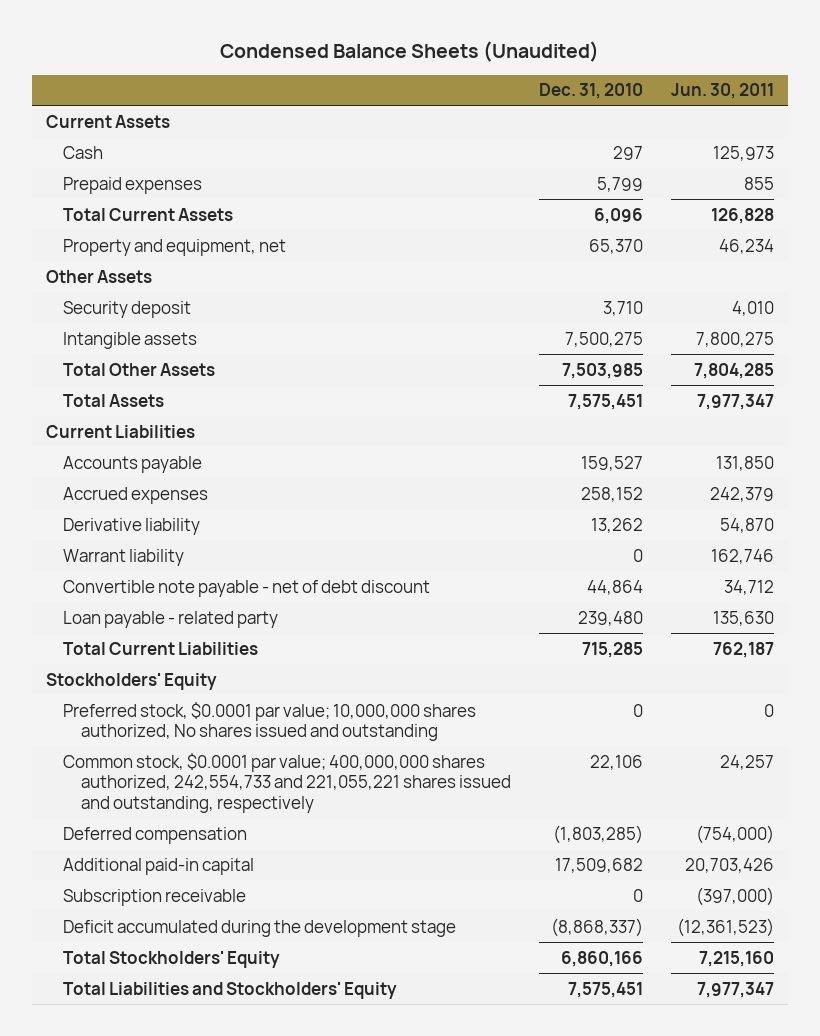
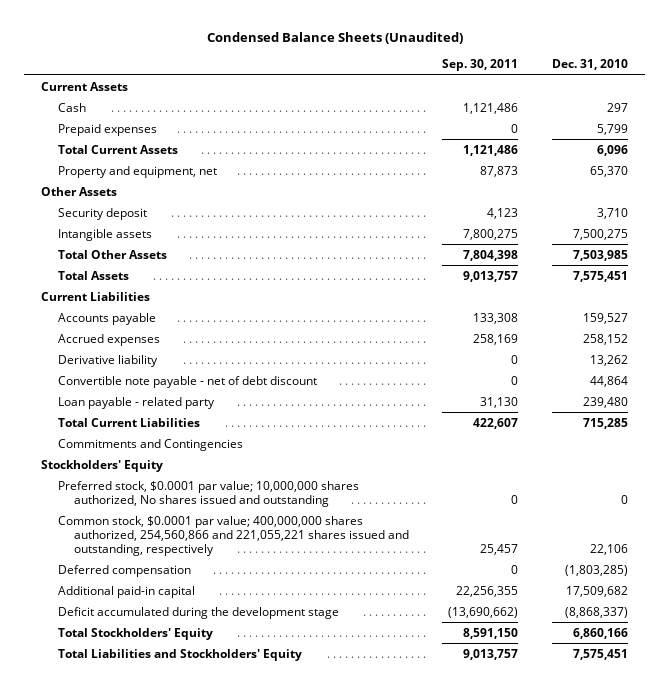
[670,83,774,100] Jun. 30, 2011 -> none
none -> [442,59,519,72] Sep. 30, 2011
[63,548,185,566] Warrant liability -> none
none -> [57,438,243,451] Commitments and Contingencies
[63,752,512,813] Common stock, $0.0001 par value; 400,000,000 shares authorized, 242,554,733 and 221,055,221 shares issued and outstanding, respectively -> [57,515,410,556] Common stock, $0.0001 par value; 400,000,000 shares authorized, 254,560,866 and 221,055,221 shares issued and outstanding, respectively
[63,888,247,906] Subscription receivable -> none

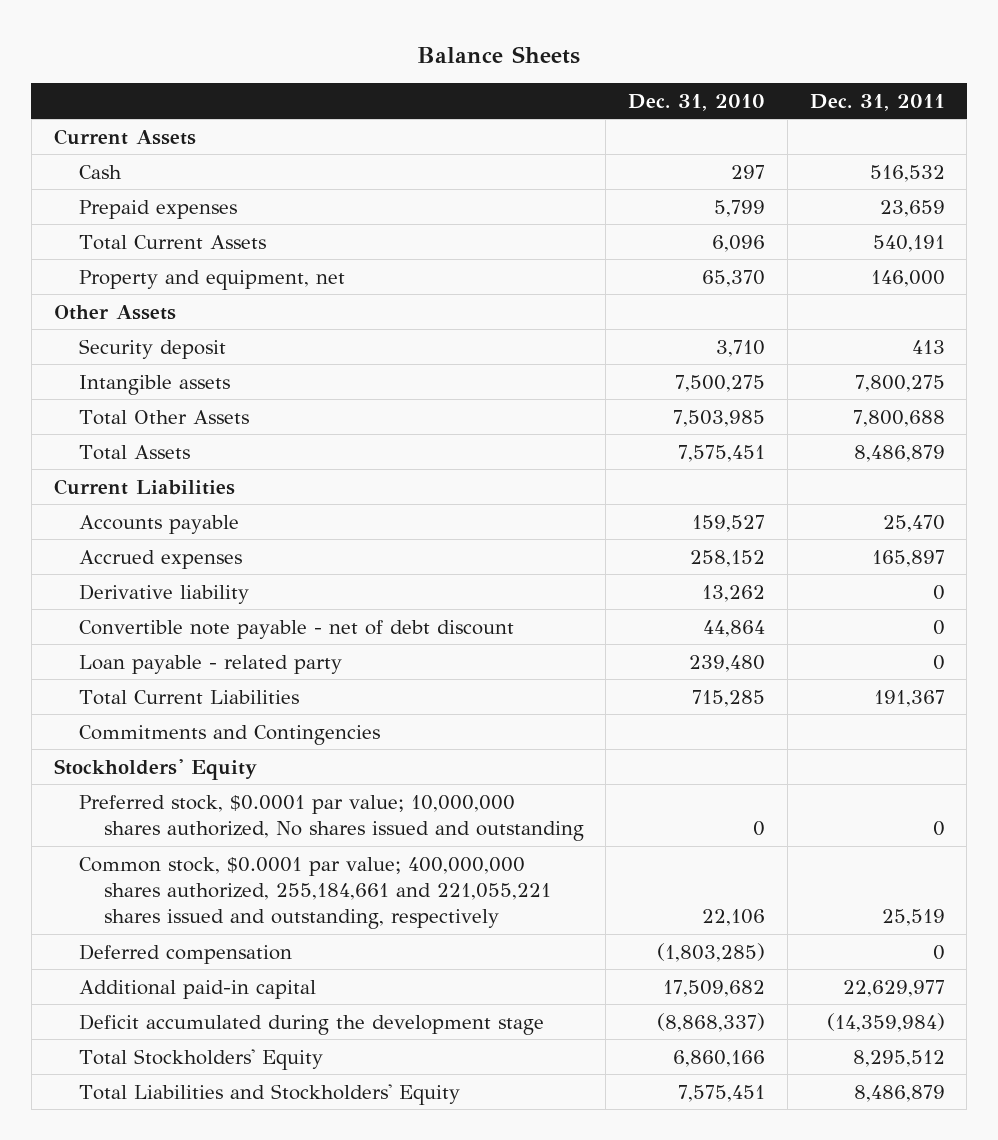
[206,32,463,45] Condensed Balance Sheets (Unaudited) -> [417,45,581,64] Balance Sheets
[442,59,519,72] Sep. 30, 2011 -> none
none -> [809,93,945,111] Dec. 31, 2011
[57,515,410,556] Common stock, $0.0001 par value; 400,000,000 shares authorized, 254,560,866 and 221,055,221 shares issued and outstanding, respectively -> [78,856,551,930] Common stock, $0.0001 par value; 400,000,000 shares authorized, 255,184,661 and 221,055,221 shares issued and outstanding, respectively

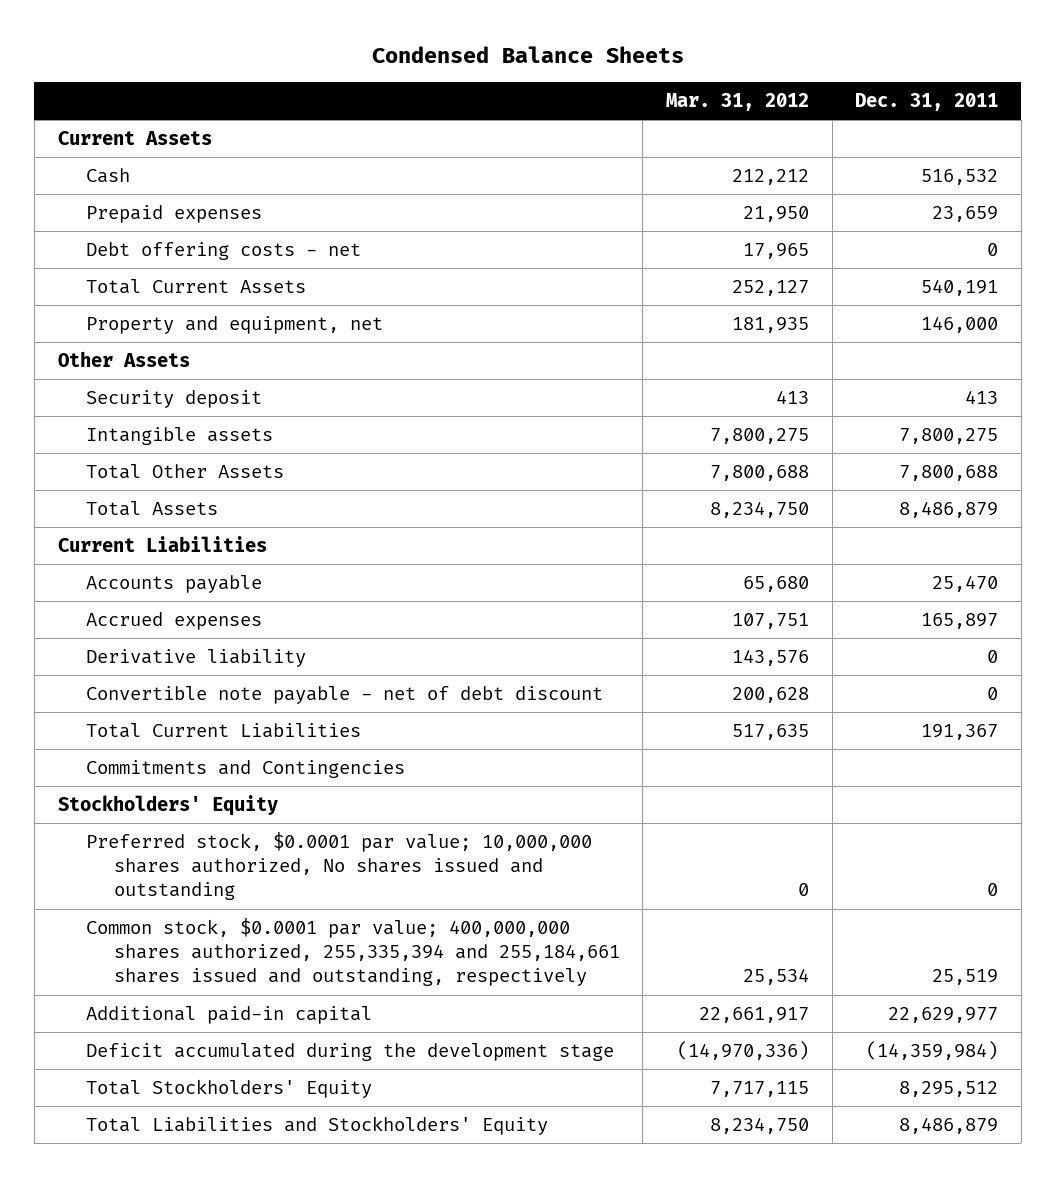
[417,45,581,64] Balance Sheets -> [371,46,684,64] Condensed Balance Sheets
[628,93,766,111] Dec. 31, 2010 -> none
none -> [665,92,809,111] Mar. 31, 2012
none -> [85,242,361,261] Debt offering costs - net
[78,654,342,674] Loan payable - related party -> none
[78,943,292,964] Deferred compensation -> none
[78,856,551,930] Common stock, $0.0001 par value; 400,000,000 shares authorized, 255,184,661 and 221,055,221 shares issued and outstanding, respectively -> [85,918,620,987] Common stock, $0.0001 par value; 400,000,000 shares authorized, 255,335,394 and 255,184,661 shares issued and outstanding, respectively

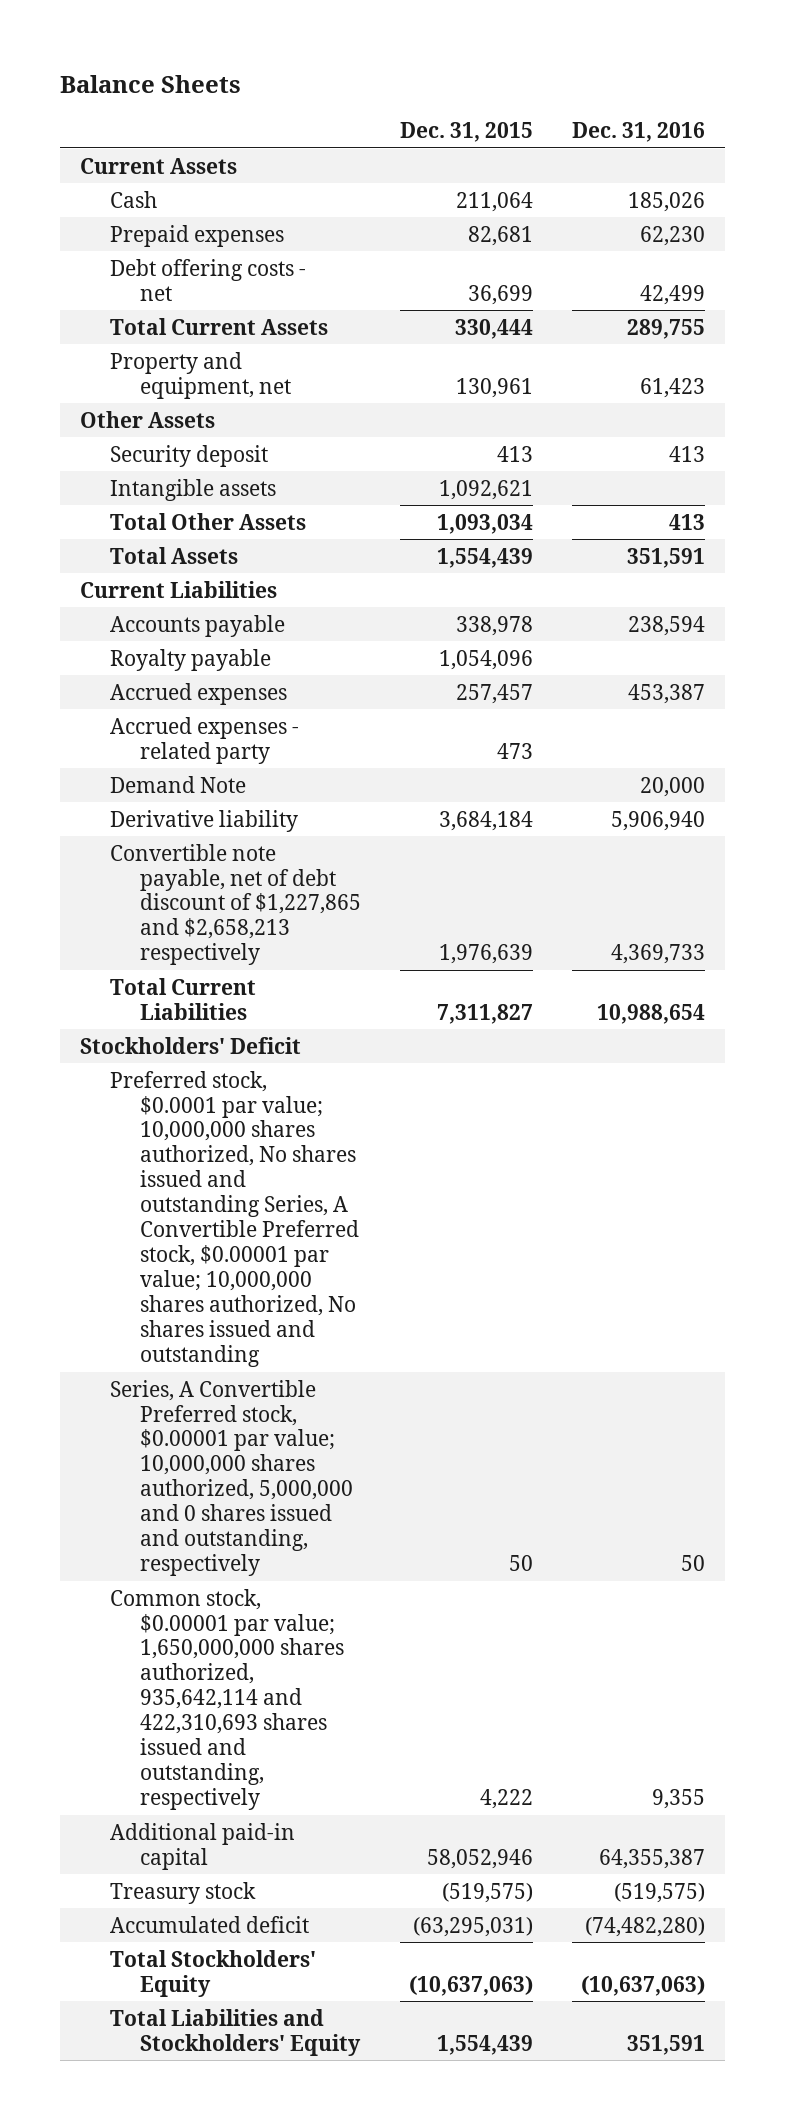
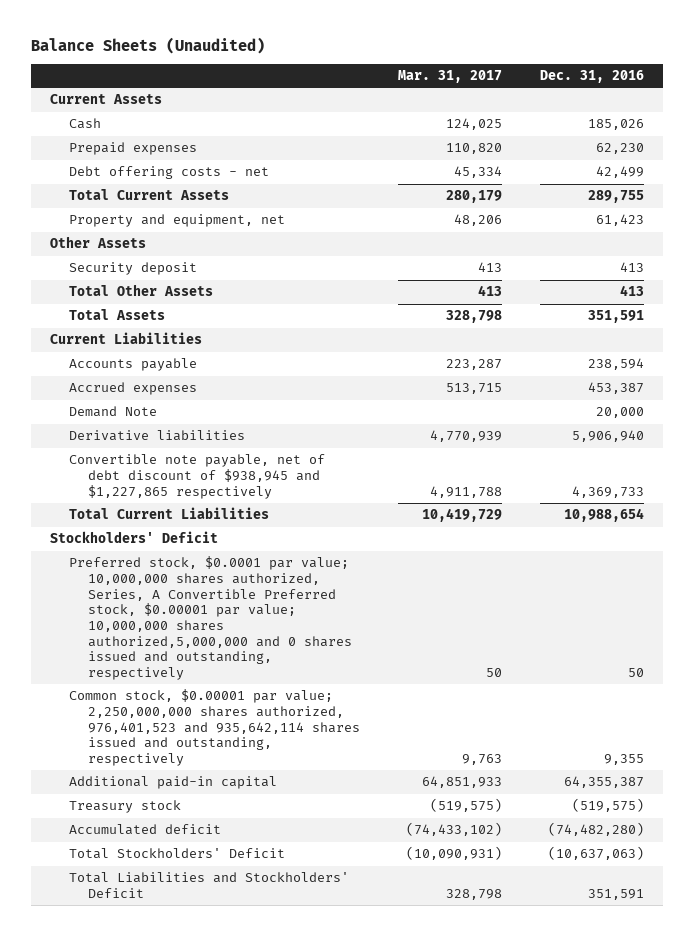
[60,74,242,93] Balance Sheets -> [30,36,265,54] Balance Sheets (Unaudited)
[400,122,534,143] Dec. 31, 2015 -> none
none -> [398,70,503,84] Mar. 31, 2017
[109,478,276,501] Intangible assets -> none
[109,648,271,671] Royalty payable -> none
[109,716,299,764] Accrued expenses - related party -> none
[109,809,298,832] Derivative liability -> [68,430,245,442] Derivative liabilities
[109,843,362,966] Convertible note payable, net of debt discount of $1,227,865 and $2,658,213 respectively -> [68,454,325,499] Convertible note payable, net of debt discount of $938,945 and $1,227,865 respectively
[109,1070,360,1367] Preferred stock, $0.0001 par value; 10,000,000 shares authorized, No shares issued and outstanding Series, A Convertible Preferred stock, $0.00001 par value; 10,000,000 shares authorized, No shares issued and outstanding -> none
[109,1379,354,1577] Series, A Convertible Preferred stock, $0.00001 par value; 10,000,000 shares authorized, 5,000,000 and 0 shares issued and outstanding, respectively -> [68,556,352,681] Preferred stock, $0.0001 par value; 10,000,000 shares authorized, Series, A Convertible Preferred stock, $0.00001 par value; 10,000,000 shares authorized,5,000,000 and 0 shares issued and outstanding, respectively
[109,1588,345,1811] Common stock, $0.00001 par value; 1,650,000,000 shares authorized, 935,642,114 and 422,310,693 shares issued and outstanding, respectively -> [68,689,360,767] Common stock, $0.00001 par value; 2,250,000,000 shares authorized, 976,401,523 and 935,642,114 shares issued and outstanding, respectively
[109,1949,316,1997] Total Stockholders' Equity -> [68,848,285,860] Total Stockholders' Deficit
[109,2008,362,2056] Total Liabilities and Stockholders' Equity -> [68,872,349,899] Total Liabilities and Stockholders' Deficit

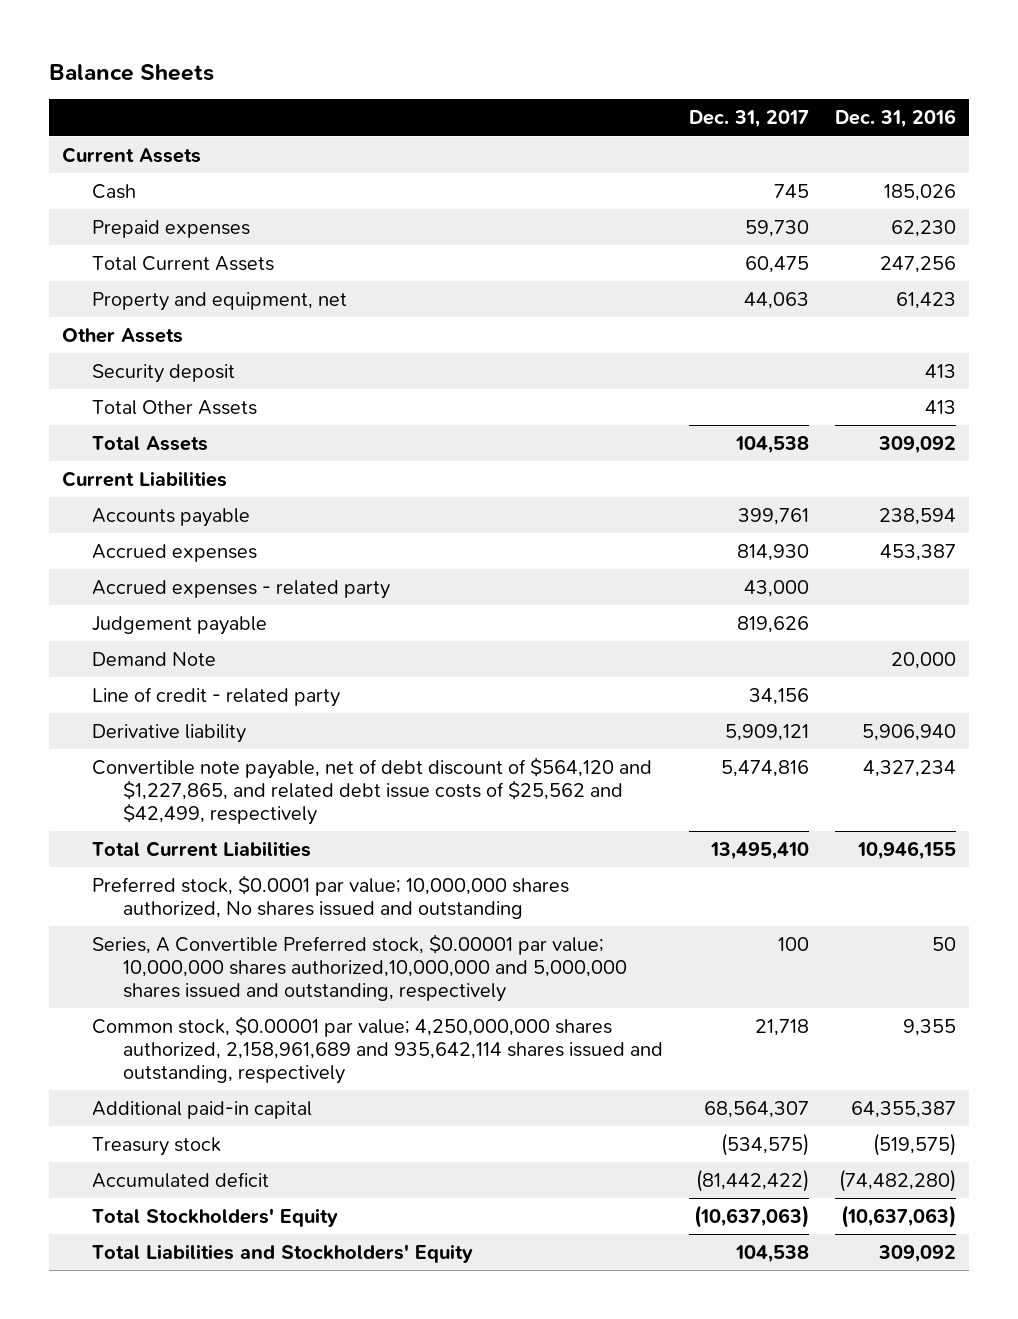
[30,36,265,54] Balance Sheets (Unaudited) -> [48,63,214,81] Balance Sheets
[398,70,503,84] Mar. 31, 2017 -> none
none -> [689,110,810,129] Dec. 31, 2017
[68,166,269,180] Debt offering costs - net -> none
[588,190,645,204] 289,755 -> [880,255,957,273] 247,256
[588,310,645,324] 351,591 -> [878,435,957,454] 309,092
none -> [92,579,391,599] Accrued expenses - related party
none -> [92,615,268,635] Judgement payable
[49,531,218,544] Stockholders' Deficit -> none
none -> [92,686,341,707] Line of credit - related party
[68,430,245,442] Derivative liabilities -> [92,723,247,743] Derivative liability
[68,454,325,499] Convertible note payable, net of debt discount of $938,945 and $1,227,865 respectively -> [92,756,653,825] Convertible note payable, net of debt discount of $564,120 and $1,227,865, and related debt issue costs of $25,562 and $42,499, respectively
[572,485,645,498] 4,369,733 -> [863,759,957,777] 4,327,234
[564,508,645,523] 10,988,654 -> [857,840,957,860] 10,946,155
none -> [92,874,570,919] Preferred stock, $0.0001 par value; 10,000,000 shares authorized, No shares issued and outstanding
[68,556,352,681] Preferred stock, $0.0001 par value; 10,000,000 shares authorized, Series, A Convertible Preferred stock, $0.00001 par value; 10,000,000 shares authorized,5,000,000 and 0 shares issued and outstanding, respectively -> [92,933,627,1002] Series, A Convertible Preferred stock, $0.00001 par value; 10,000,000 shares authorized,10,000,000 and 5,000,000 shares issued and outstanding, respectively
[68,689,360,767] Common stock, $0.00001 par value; 2,250,000,000 shares authorized, 976,401,523 and 935,642,114 shares issued and outstanding, respectively -> [92,1015,663,1084] Common stock, $0.00001 par value; 4,250,000,000 shares authorized, 2,158,961,689 and 935,642,114 shares issued and outstanding, respectively
[68,848,285,860] Total Stockholders' Deficit -> [92,1207,339,1227] Total Stockholders' Equity
[68,872,349,899] Total Liabilities and Stockholders' Deficit -> [92,1243,474,1263] Total Liabilities and Stockholders' Equity
[588,889,645,901] 351,591 -> [878,1244,957,1263] 309,092

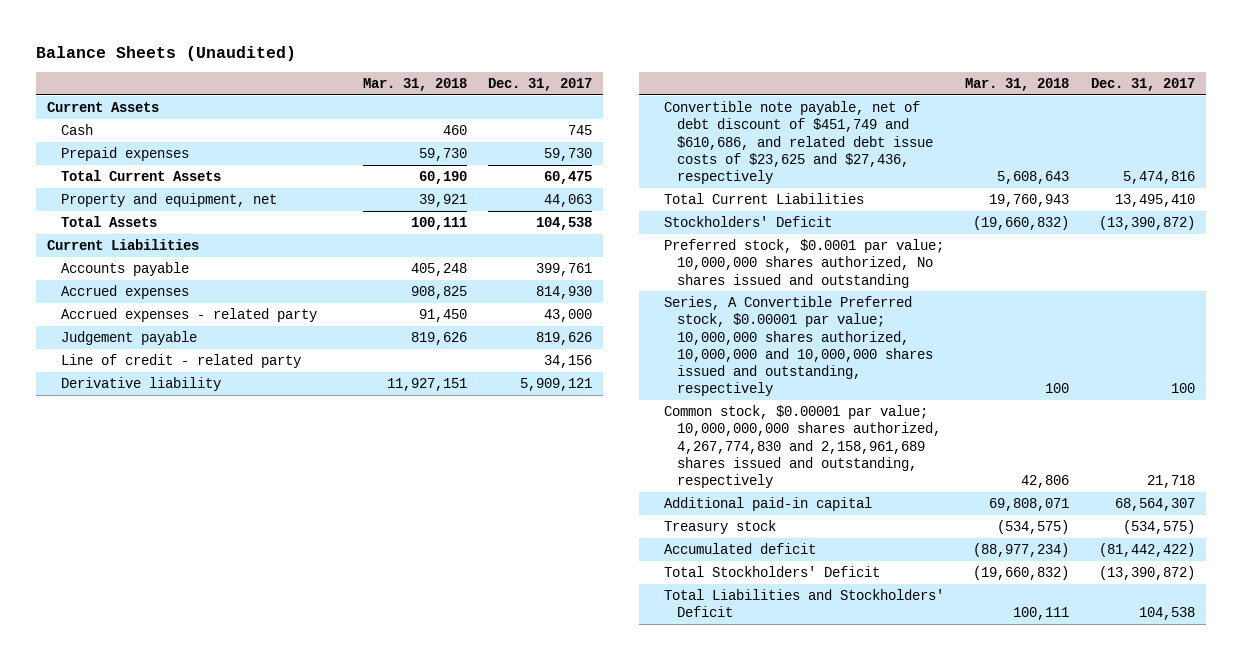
[48,63,214,81] Balance Sheets -> [36,45,297,61] Balance Sheets (Unaudited)
[835,109,957,129] Dec. 31, 2016 -> none
none -> [362,78,467,92] Mar. 31, 2018
[61,327,183,343] Other Assets -> none
[92,363,236,383] Security deposit -> none
[92,399,258,415] Total Other Assets -> none
[92,651,217,666] Demand Note -> none
[92,756,653,825] Convertible note payable, net of debt discount of $564,120 and $1,227,865, and related debt issue costs of $25,562 and $42,499, respectively -> [663,100,934,185] Convertible note payable, net of debt discount of $451,749 and $610,686, and related debt issue costs of $23,625 and $27,436, respectively
none -> [663,215,832,227] Stockholders' Deficit
[92,933,627,1002] Series, A Convertible Preferred stock, $0.00001 par value; 10,000,000 shares authorized,10,000,000 and 5,000,000 shares issued and outstanding, respectively -> [663,295,934,397] Series, A Convertible Preferred stock, $0.00001 par value; 10,000,000 shares authorized, 10,000,000 and 10,000,000 shares issued and outstanding, respectively
[92,1015,663,1084] Common stock, $0.00001 par value; 4,250,000,000 shares authorized, 2,158,961,689 and 935,642,114 shares issued and outstanding, respectively -> [663,404,942,489] Common stock, $0.00001 par value; 10,000,000,000 shares authorized, 4,267,774,830 and 2,158,961,689 shares issued and outstanding, respectively
[92,1207,339,1227] Total Stockholders' Equity -> [663,565,880,577] Total Stockholders' Deficit
[694,1204,810,1228] (10,637,063) -> [1099,565,1196,580] (13,390,872)
[92,1243,474,1263] Total Liabilities and Stockholders' Equity -> [663,588,944,618] Total Liabilities and Stockholders' Deficit

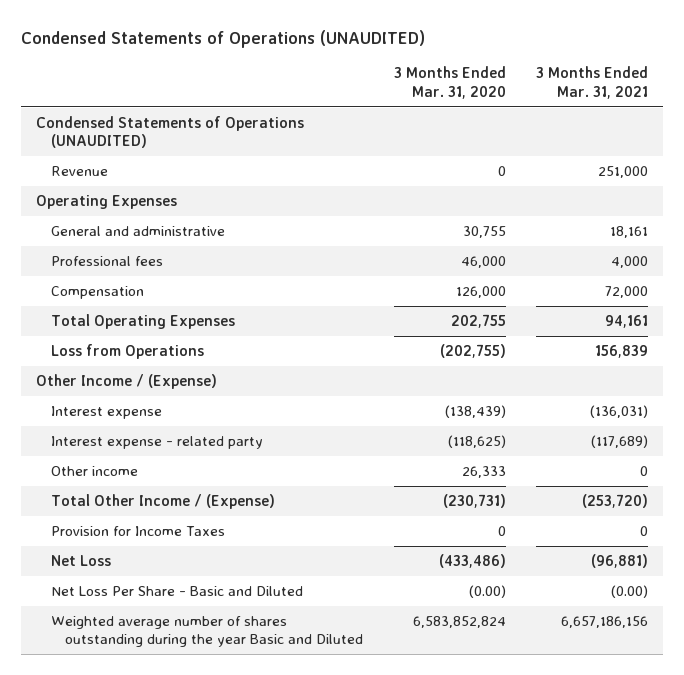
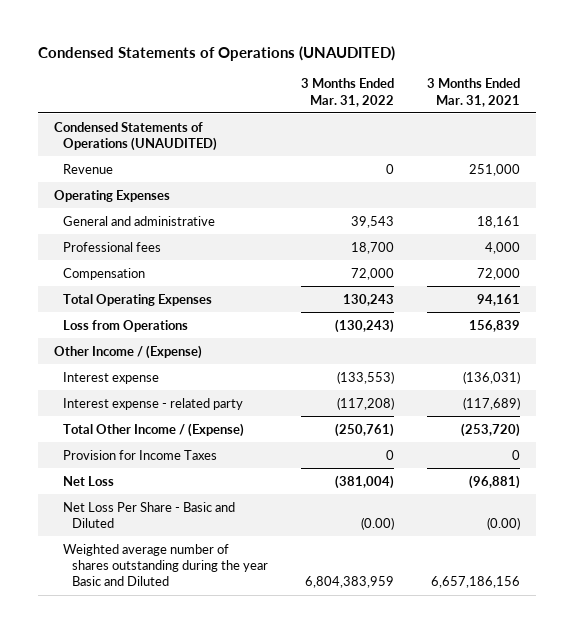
[393,66,506,99] 3 Months Ended Mar. 31, 2020 -> none
none -> [301,78,395,107] 3 Months Ended Mar. 31, 2022
[50,466,138,477] Other income -> none

